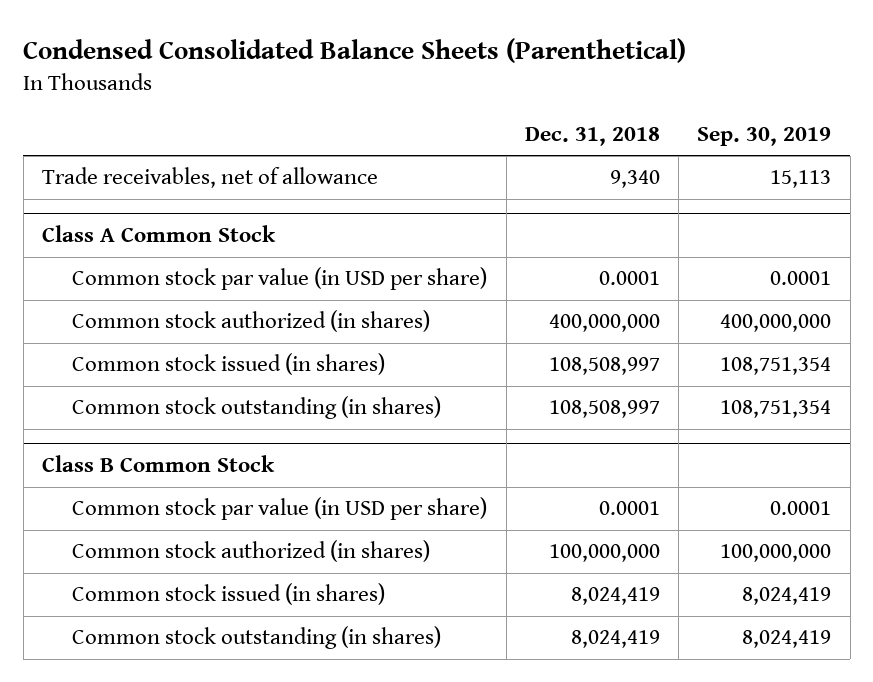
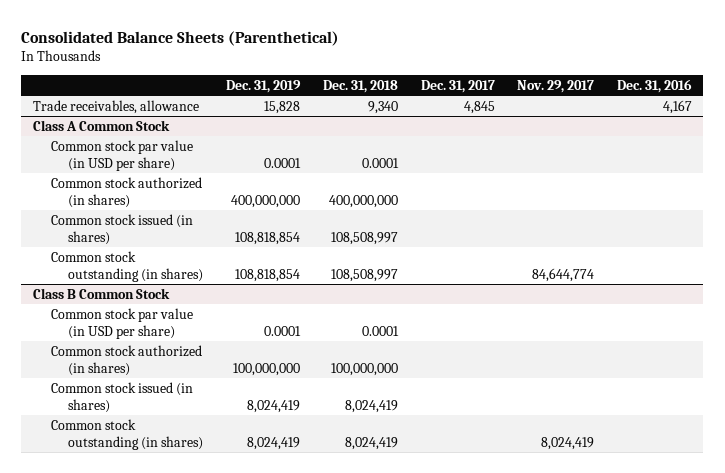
[23,37,687,63] Condensed Consolidated Balance Sheets (Parenthetical) -> [21,30,340,46] Consolidated Balance Sheets (Parenthetical)
[697,127,832,147] Sep. 30, 2019 -> none
none -> [226,79,302,93] Dec. 31, 2019
none -> [420,79,495,93] Dec. 31, 2017
none -> [517,79,595,93] Nov. 29, 2017
none -> [617,78,693,93] Dec. 31, 2016
[42,167,379,189] Trade receivables, net of allowance -> [32,99,199,114] Trade receivables, allowance

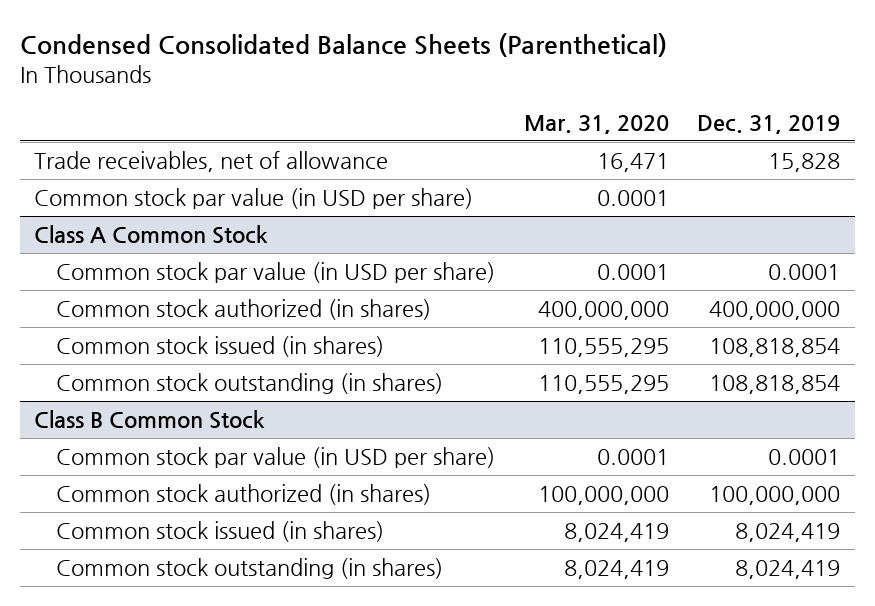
[21,30,340,46] Consolidated Balance Sheets (Parenthetical) -> [19,33,667,58] Condensed Consolidated Balance Sheets (Parenthetical)
[322,79,398,93] Dec. 31, 2018 -> none
[420,79,495,93] Dec. 31, 2017 -> none
[517,79,595,93] Nov. 29, 2017 -> none
[617,78,693,93] Dec. 31, 2016 -> none
none -> [523,114,669,134] Mar. 31, 2020
[32,99,199,114] Trade receivables, allowance -> [34,151,389,173] Trade receivables, net of allowance
none -> [34,188,474,210] Common stock par value (in USD per share)

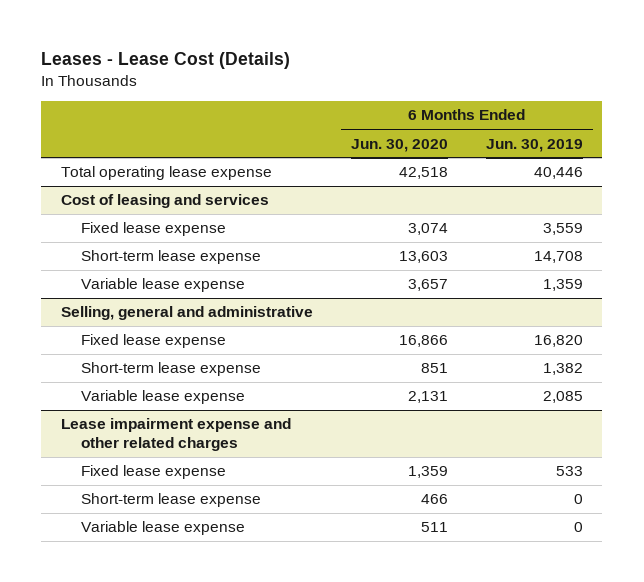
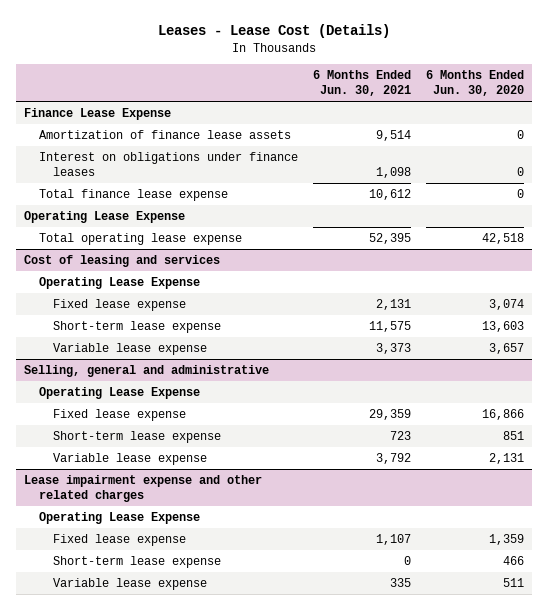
[485,138,583,152] Jun. 30, 2019 -> none
none -> [312,69,411,97] 6 Months Ended Jun. 30, 2021
none -> [23,108,171,121] Finance Lease Expense
none -> [38,130,291,140] Amortization of finance lease assets
none -> [38,152,298,177] Interest on obligations under finance leases
none -> [38,189,228,202] Total finance lease expense
none -> [23,211,185,224] Operating Lease Expense
none -> [38,277,200,290] Operating Lease Expense
none -> [38,387,200,400] Operating Lease Expense
none -> [38,512,200,525] Operating Lease Expense

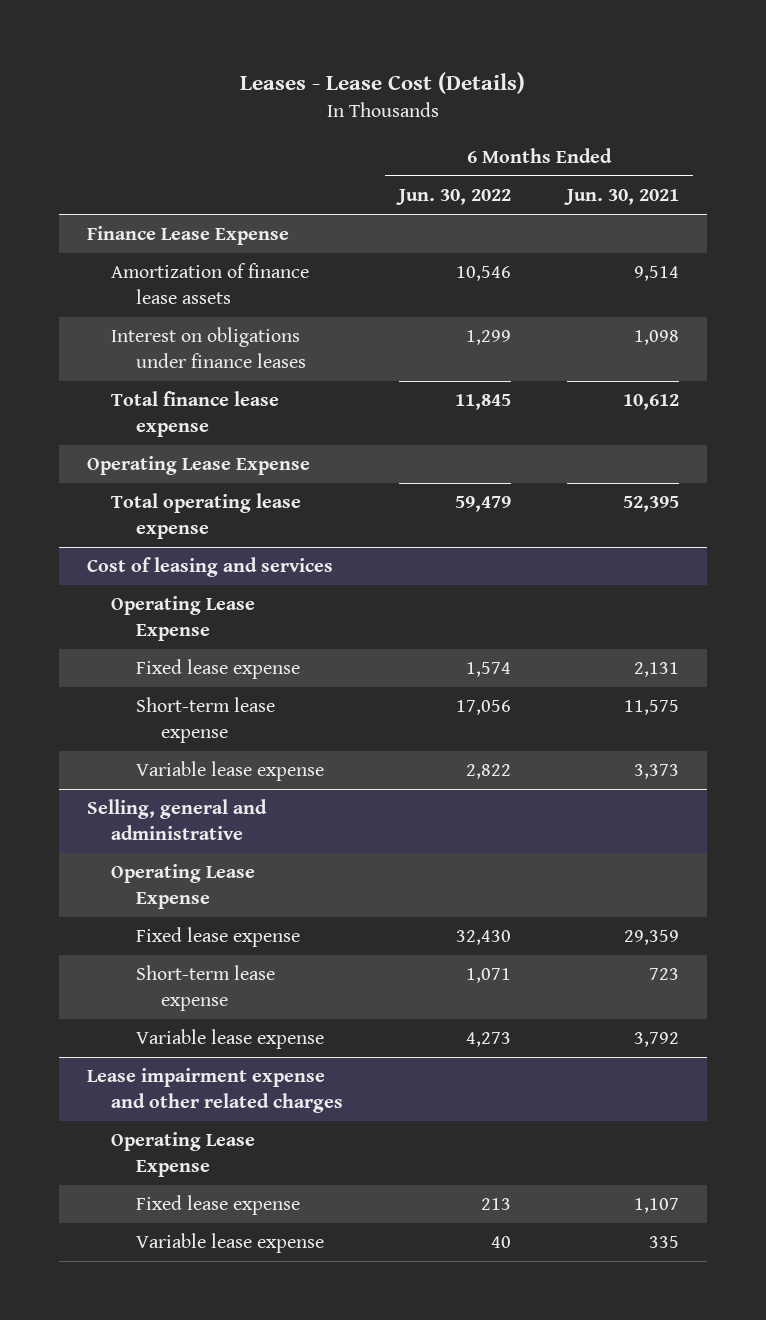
[426,69,525,97] 6 Months Ended Jun. 30, 2020 -> none
none -> [396,189,512,206] Jun. 30, 2022
[53,556,222,569] Short-term lease expense -> none

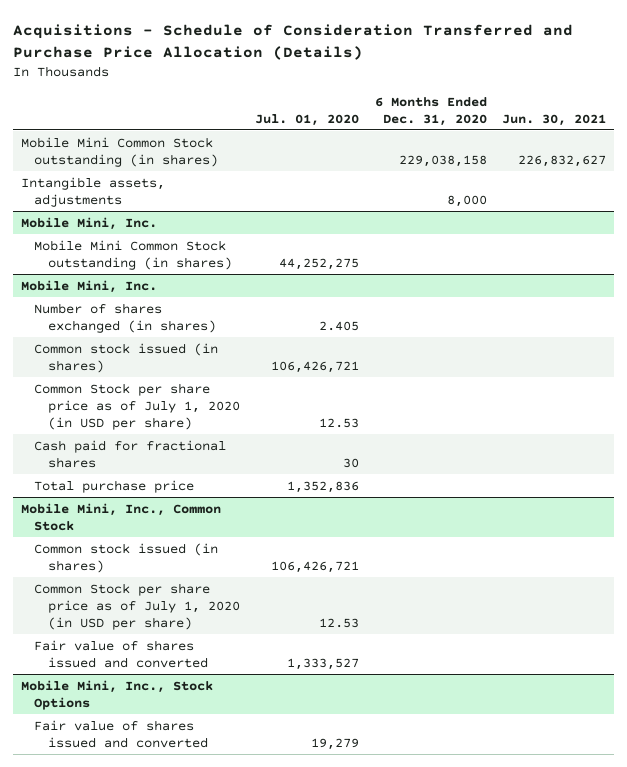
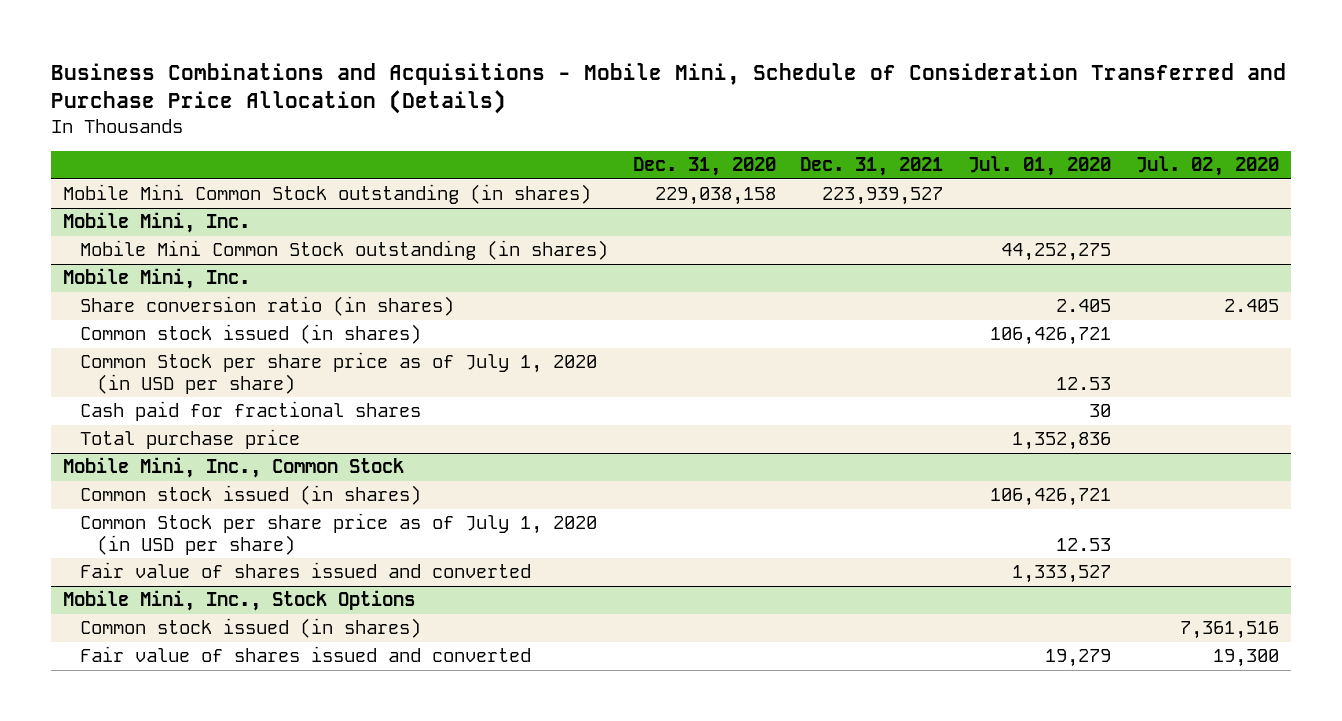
[13,24,574,60] Acquisitions - Schedule of Consideration Transferred and Purchase Price Allocation (Details) -> [51,62,1287,114] Business Combinations and Acquisitions - Mobile Mini, Schedule of Consideration Transferred and Purchase Price Allocation (Details)
[374,96,487,126] 6 Months Ended Dec. 31, 2020 -> none
[502,113,607,126] Jun. 30, 2021 -> none
none -> [632,157,776,177] Dec. 31, 2020
none -> [800,157,944,177] Dec. 31, 2021
none -> [1135,156,1279,177] Jul. 02, 2020
[20,176,165,207] Intangible assets, adjustments -> none
[34,302,216,333] Number of shares exchanged (in shares) -> [80,296,455,317] Share conversion ratio (in shares)
none -> [80,618,422,639] Common stock issued (in shares)

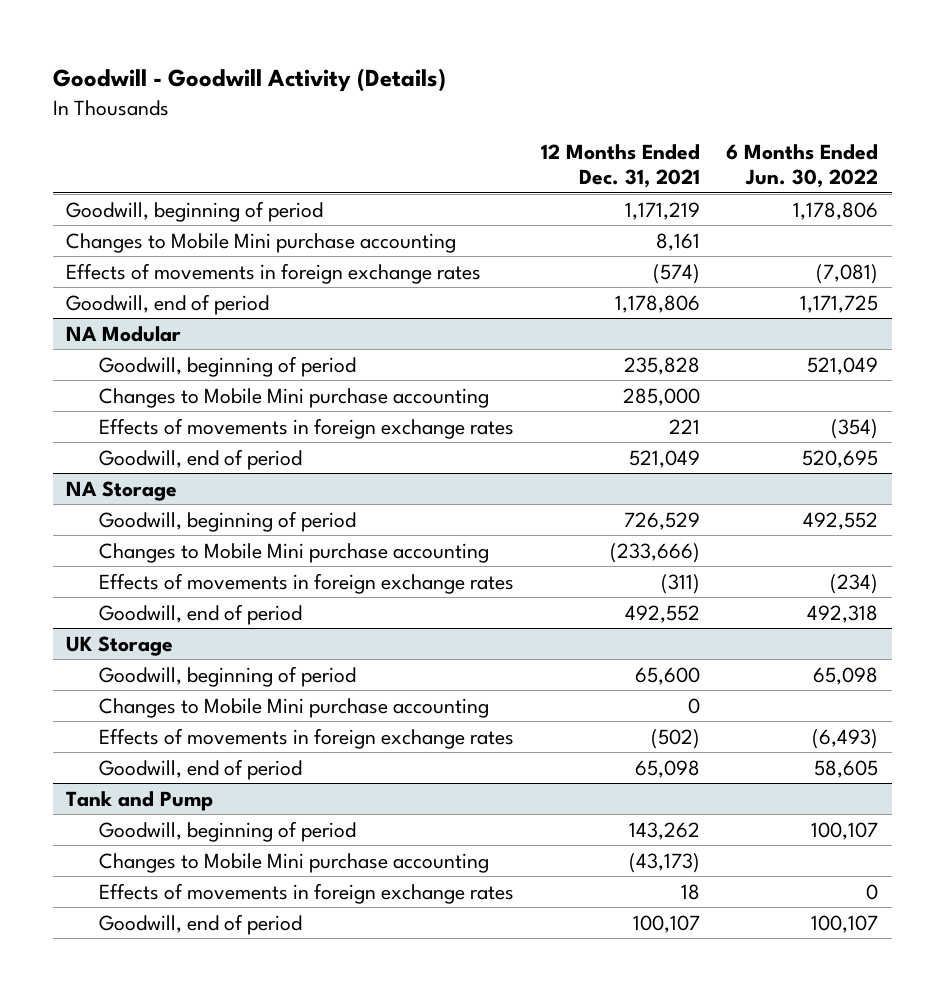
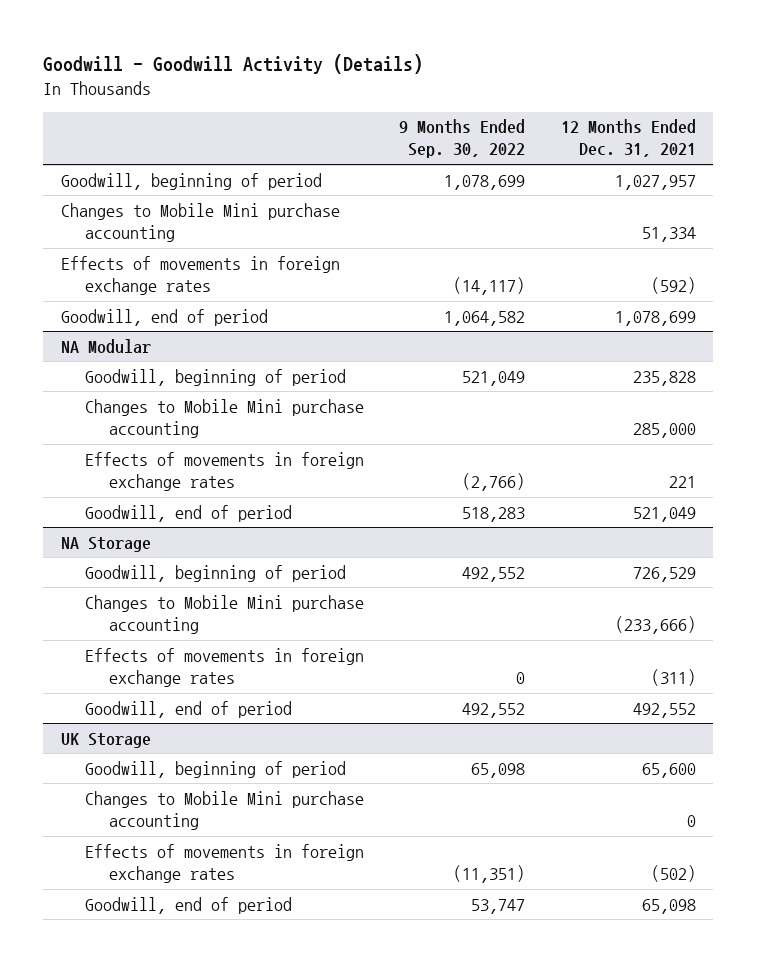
[726,144,879,189] 6 Months Ended Jun. 30, 2022 -> none
none -> [399,119,526,159] 9 Months Ended Sep. 30, 2022
[624,201,700,220] 1,171,219 -> [614,174,696,190] 1,027,957
[655,232,700,251] 8,161 -> [641,226,696,242] 51,334
[652,263,700,284] (574) -> [650,276,696,294] (592)
[614,294,700,313] 1,178,806 -> [614,310,696,326] 1,078,699
[66,790,214,811] Tank and Pump -> none
[99,820,357,842] Goodwill, beginning of period -> none
[99,852,490,873] Changes to Mobile Mini purchase accounting -> none
[99,882,515,904] Effects of movements in foreign exchange rates -> none
[99,913,303,935] Goodwill, end of period -> none

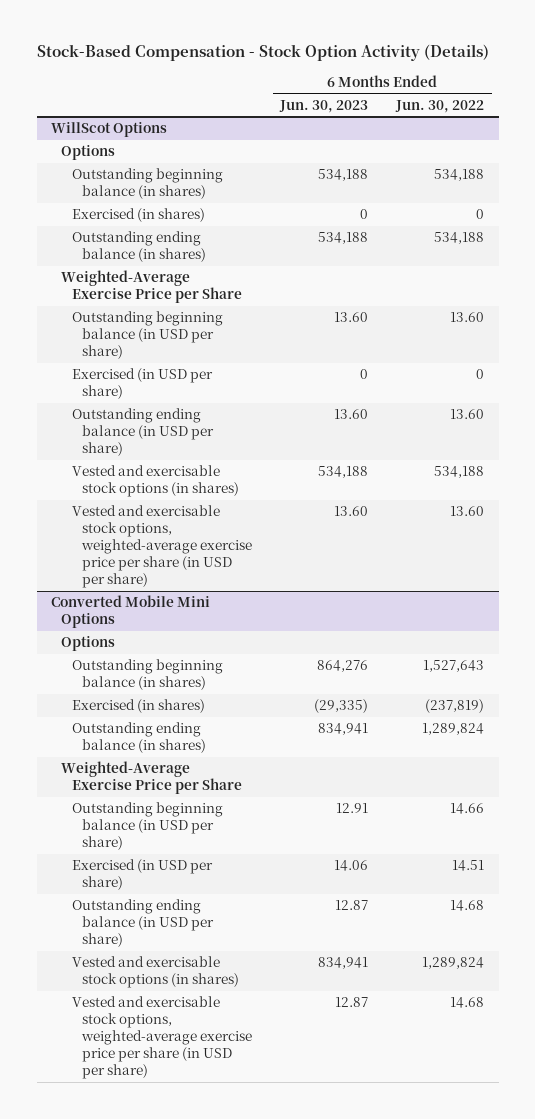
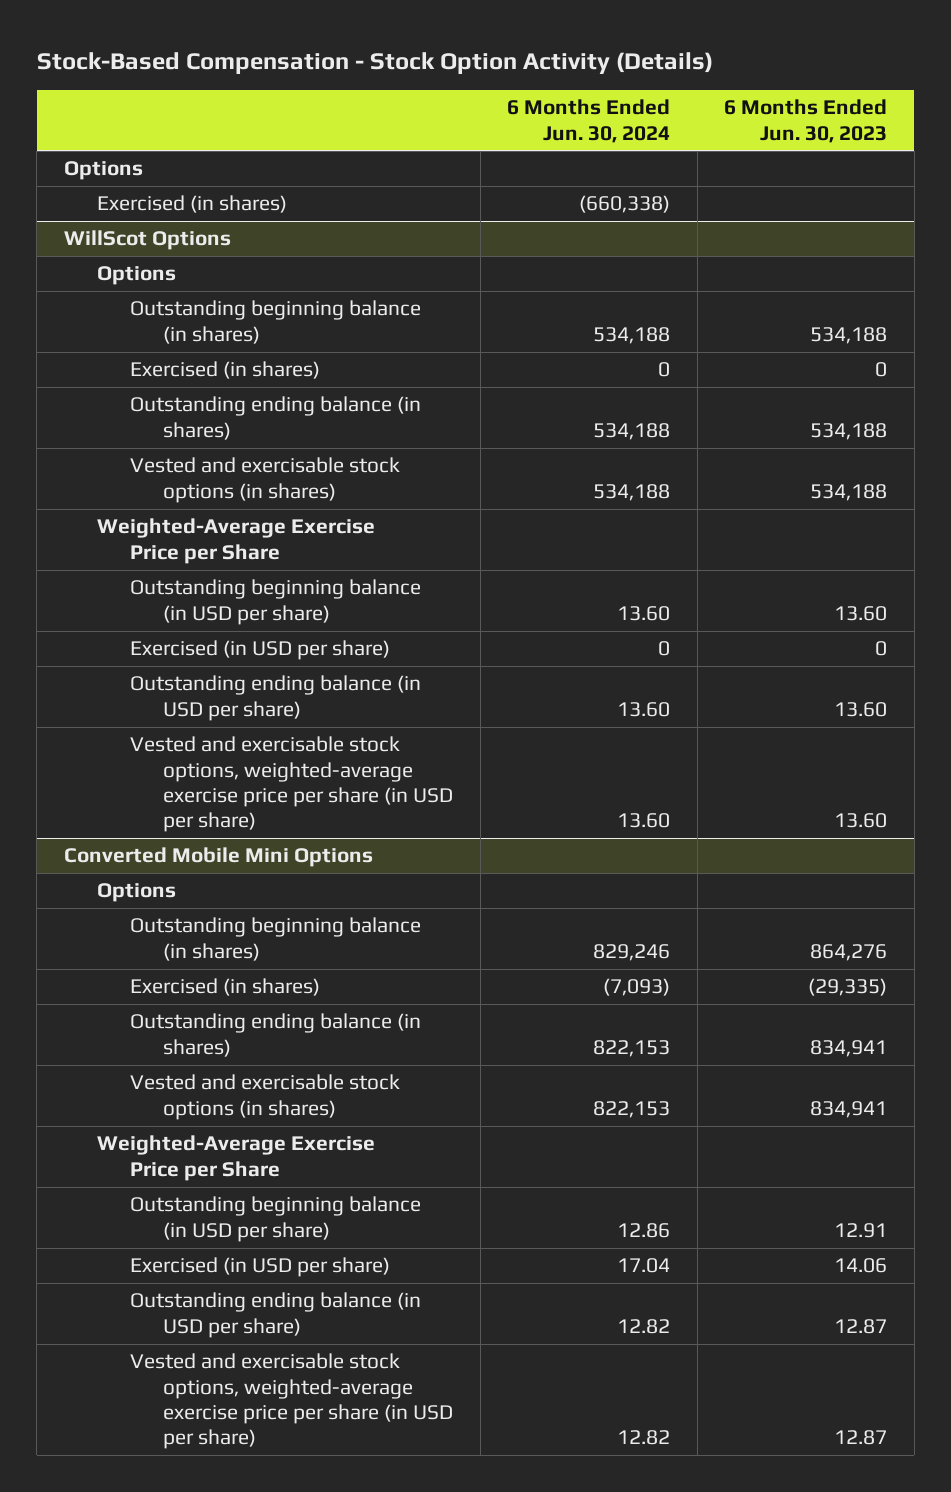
[395,99,485,113] Jun. 30, 2022 -> none
none -> [507,99,671,143] 6 Months Ended Jun. 30, 2024
none -> [63,161,143,181] Options
none -> [96,195,287,214] Exercised (in shares)
[71,465,239,498] Vested and exercisable stock options (in shares) -> [129,457,400,503] Vested and exercisable stock options (in shares)
[71,956,239,989] Vested and exercisable stock options (in shares) -> [129,1074,400,1120] Vested and exercisable stock options (in shares)

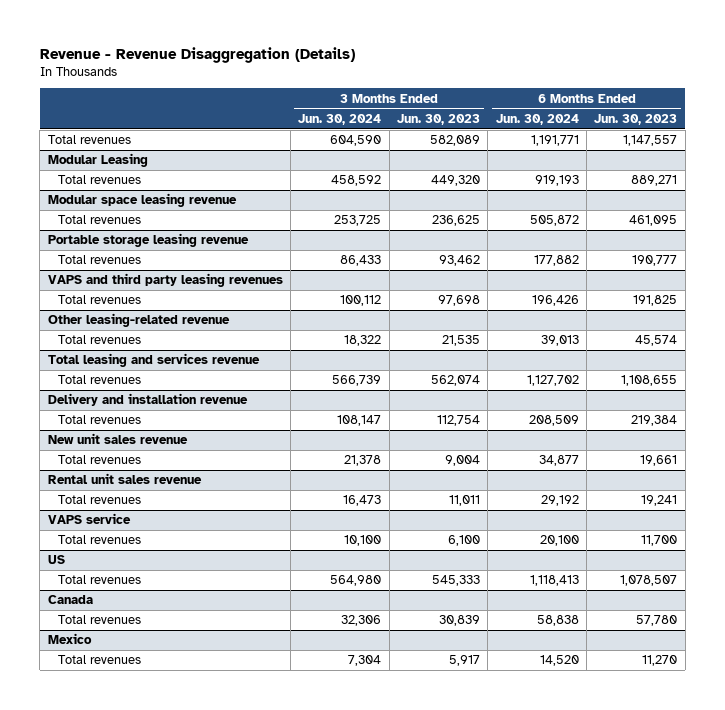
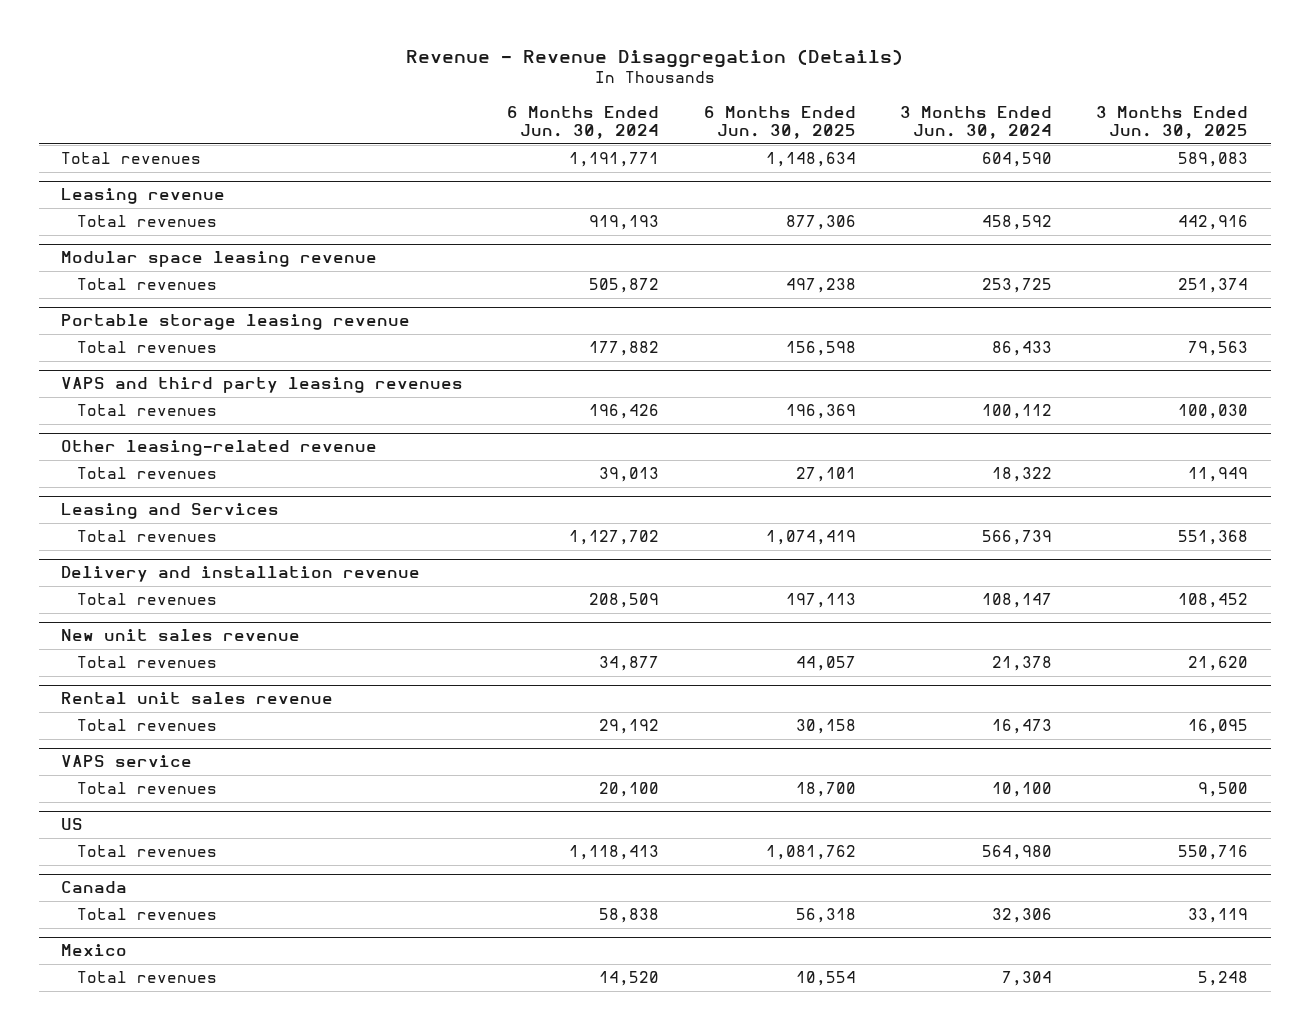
[396,113,480,125] Jun. 30, 2023 -> none
[594,113,678,125] Jun. 30, 2023 -> none
none -> [703,105,856,140] 6 Months Ended Jun. 30, 2025
none -> [1096,105,1249,140] 3 Months Ended Jun. 30, 2025
[47,153,148,168] Modular Leasing -> none
none -> [61,188,226,205] Leasing revenue
[47,353,260,368] Total leasing and services revenue -> [61,503,280,520] Leasing and Services

